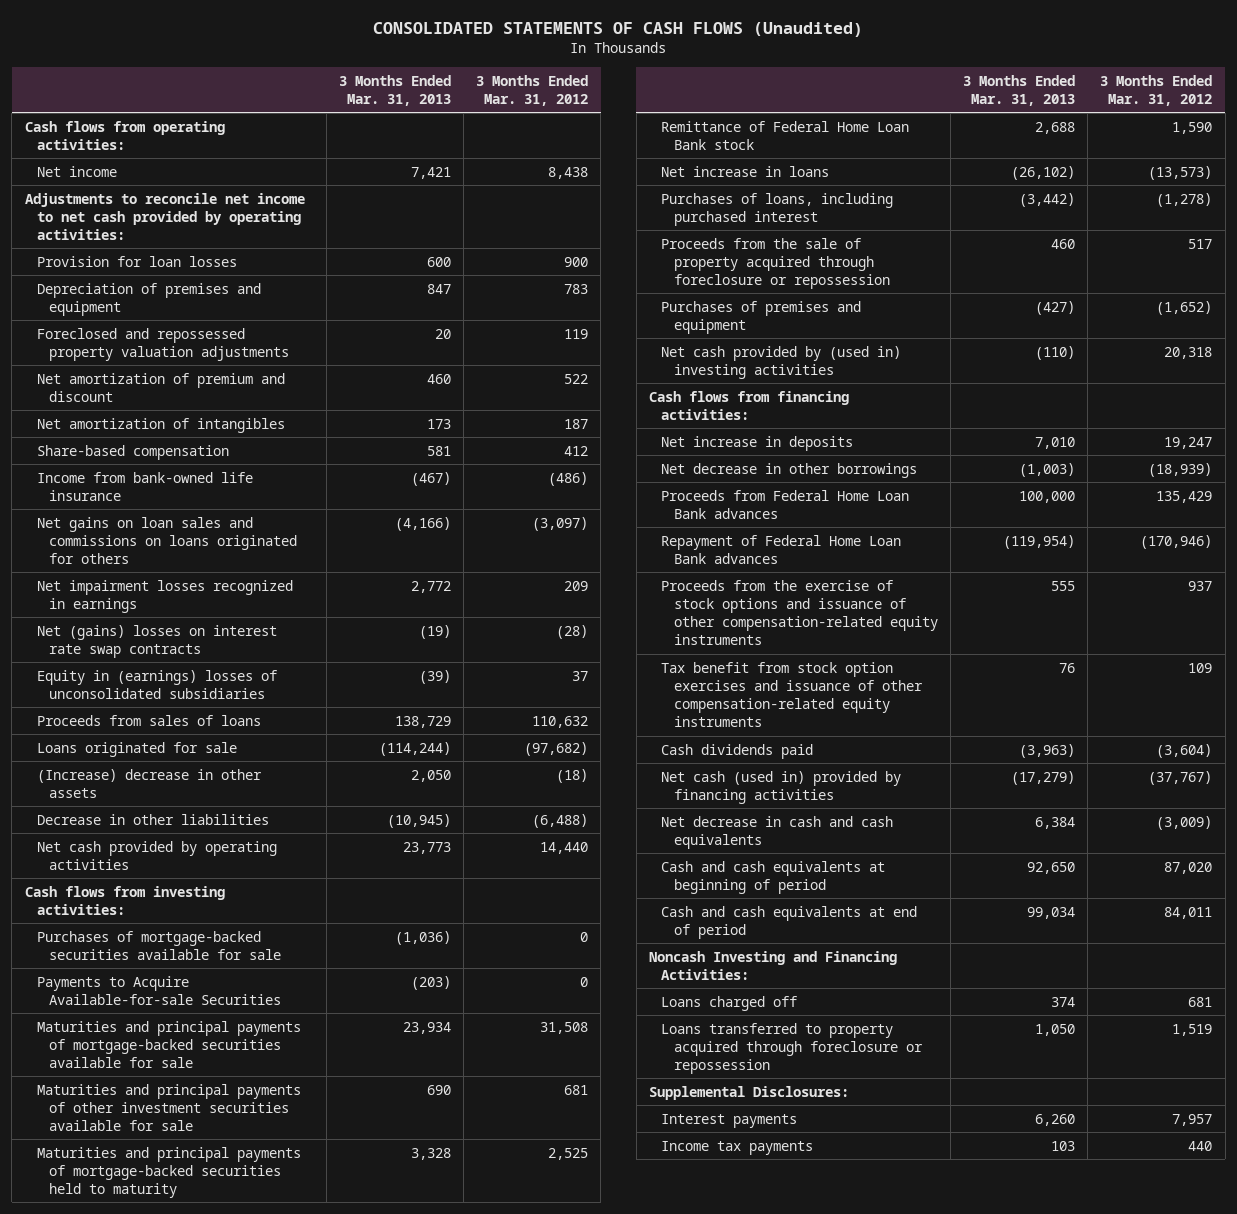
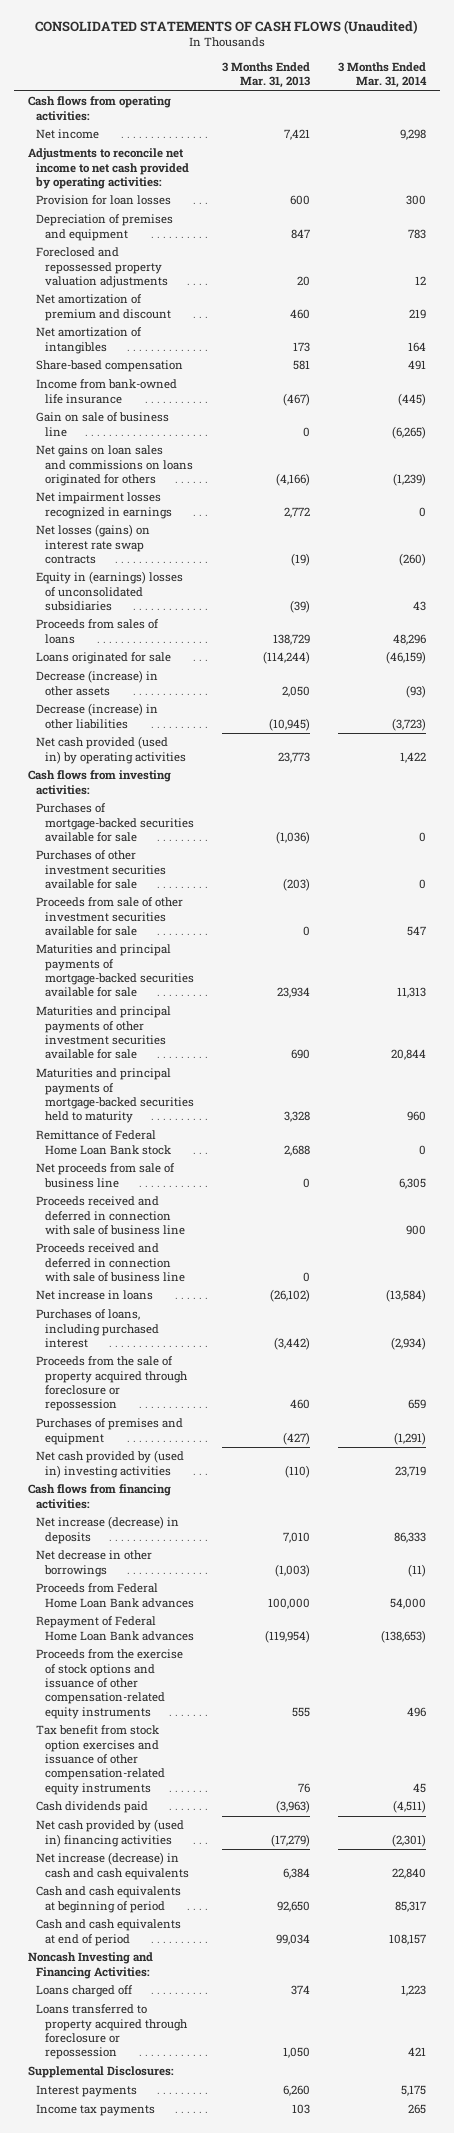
[476,74,589,106] 3 Months Ended Mar. 31, 2012 -> none
none -> [338,62,428,89] 3 Months Ended Mar. 31, 2014
none -> [36,412,170,437] Gain on sale of business line
[37,624,278,658] Net (gains) losses on interest rate swap contracts -> [36,524,151,564] Net losses (gains) on interest rate swap contracts
[37,768,263,798] (Increase) decrease in other assets -> [36,670,159,696] Decrease (increase) in other assets
[37,813,270,825] Decrease in other liabilities -> [36,703,159,729] Decrease (increase) in other liabilities
[37,840,278,870] Net cash provided by operating activities -> [36,736,187,764] Net cash provided (used in) by operating activities
[37,975,282,1005] Payments to Acquire Available-for-sale Securities -> [36,850,167,889] Purchases of other investment securities available for sale
none -> [36,897,184,936] Proceeds from sale of other investment securities available for sale
none -> [36,1163,176,1188] Net proceeds from sale of business line
none -> [36,1196,186,1235] Proceeds received and deferred in connection with sale of business line
none -> [36,1243,186,1282] Proceeds received and deferred in connection with sale of business line
[661,435,854,451] Net increase in deposits -> [36,1516,180,1544] Net increase (decrease) in deposits
[661,770,902,804] Net cash (used in) provided by financing activities -> [36,1819,185,1847] Net cash provided by (used in) financing activities
[661,815,894,849] Net decrease in cash and cash equivalents -> [36,1852,190,1880] Net increase (decrease) in cash and cash equivalents

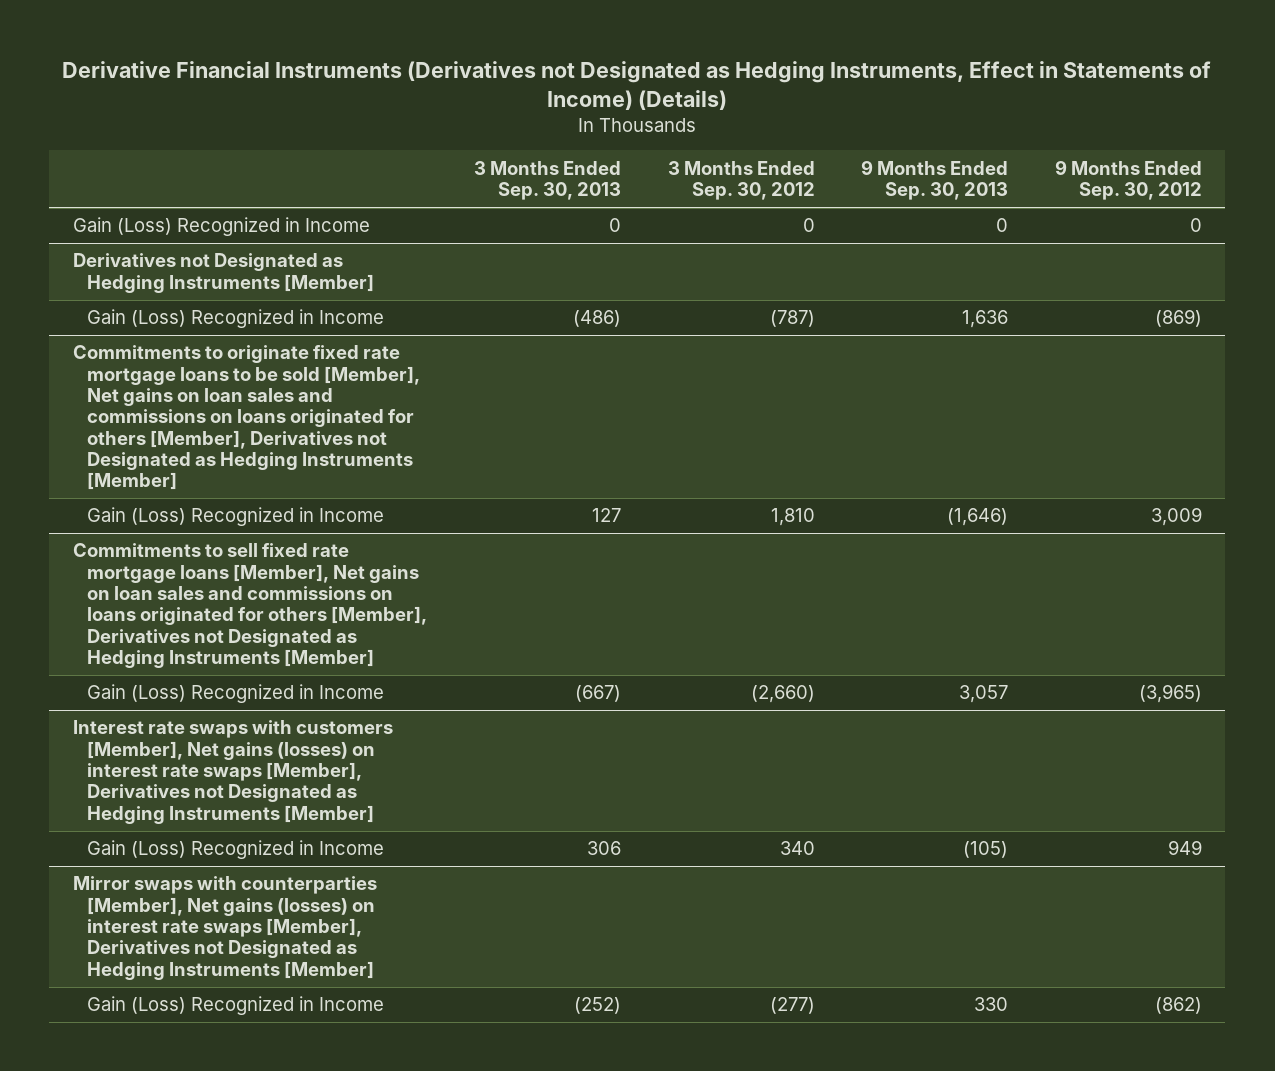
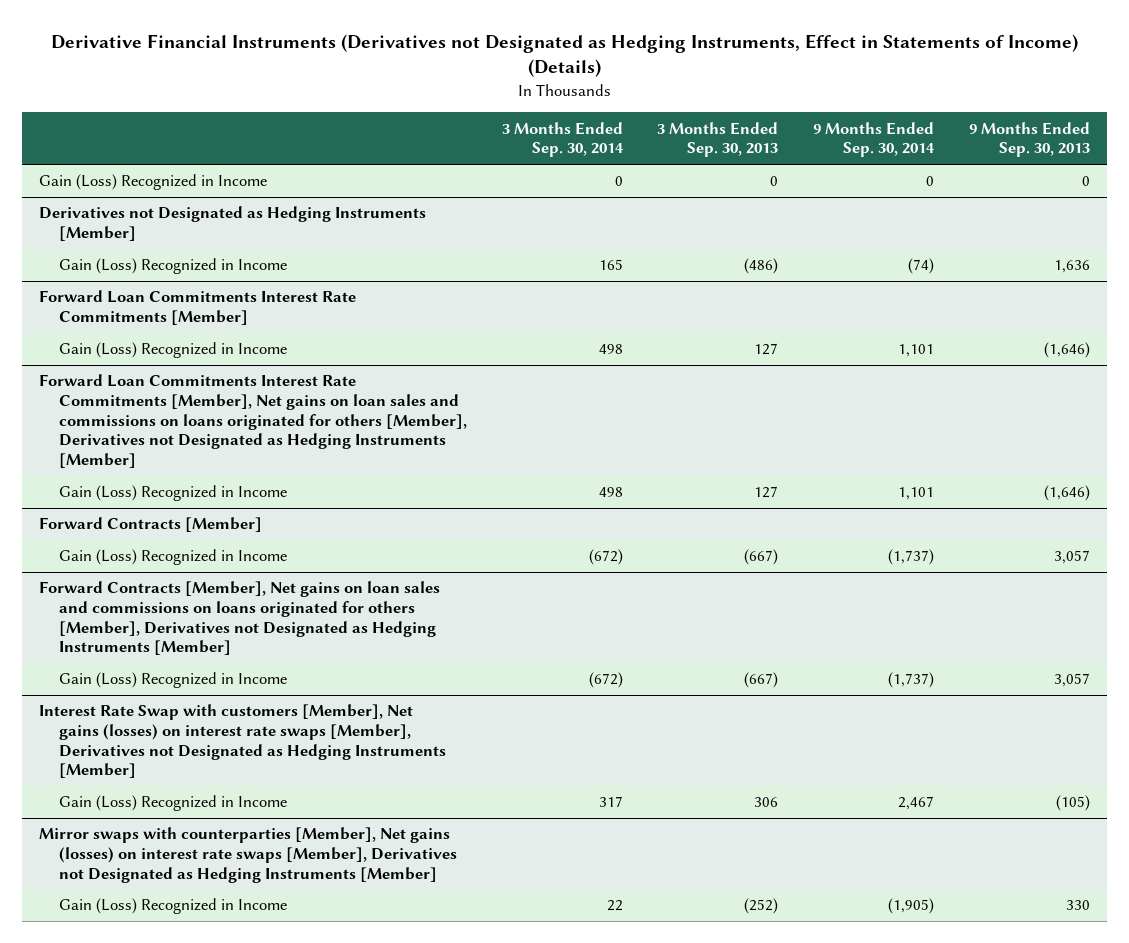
[667,160,815,201] 3 Months Ended Sep. 30, 2012 -> none
[1054,159,1202,201] 9 Months Ended Sep. 30, 2012 -> none
none -> [501,121,624,158] 3 Months Ended Sep. 30, 2014
none -> [813,121,936,158] 9 Months Ended Sep. 30, 2014
[72,345,421,491] Commitments to originate fixed rate mortgage loans to be sold [Member], Net gains on loan sales and commissions on loans originated for others [Member], Derivatives not Designated as Hedging Instruments [Member] -> none
none -> [39,290,357,326] Forward Loan Commitments Interest Rate Commitments [Member]
[72,543,428,669] Commitments to sell fixed rate mortgage loans [Member], Net gains on loan sales and commissions on loans originated for others [Member], Derivatives not Designated as Hedging Instruments [Member] -> [39,374,468,468] Forward Loan Commitments Interest Rate Commitments [Member], Net gains on loan sales and commissions on loans originated for others [Member], Derivatives not Designated as Hedging Instruments [Member]
none -> [59,485,288,502] Gain (Loss) Recognized in Income
none -> [39,517,263,533] Forward Contracts [Member]
none -> [39,581,441,656] Forward Contracts [Member], Net gains on loan sales and commissions on loans originated for others [Member], Derivatives not Designated as Hedging Instruments [Member]
none -> [59,672,288,689] Gain (Loss) Recognized in Income
[72,720,393,824] Interest rate swaps with customers [Member], Net gains (losses) on interest rate swaps [Member], Derivatives not Designated as Hedging Instruments [Member] -> [39,704,447,779] Interest Rate Swap with customers [Member], Net gains (losses) on interest rate swaps [Member], Derivatives not Designated as Hedging Instruments [Member]

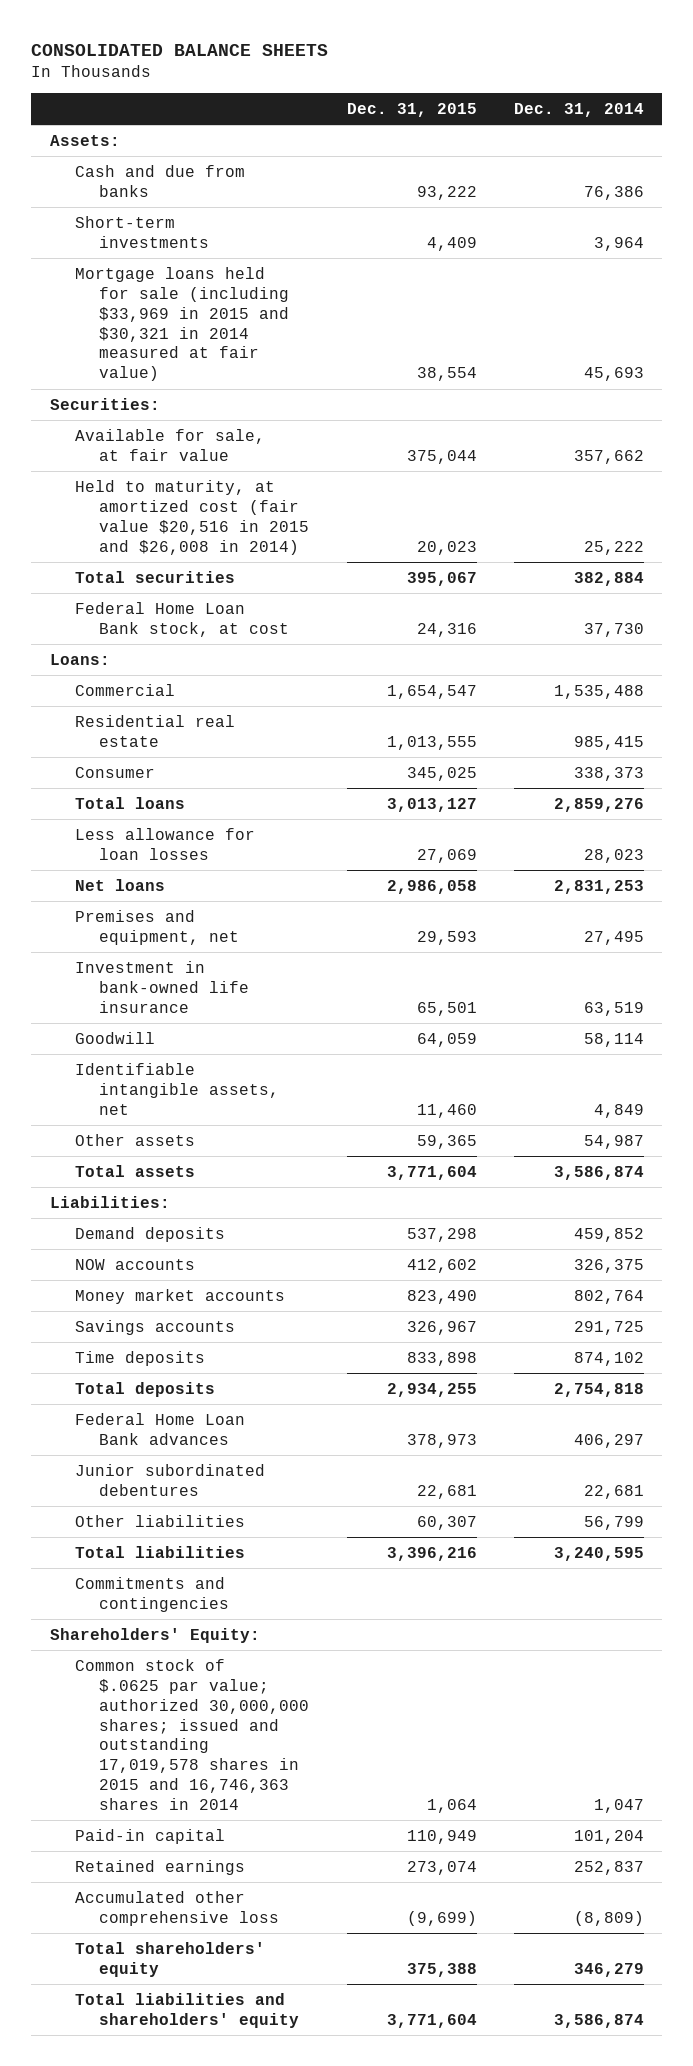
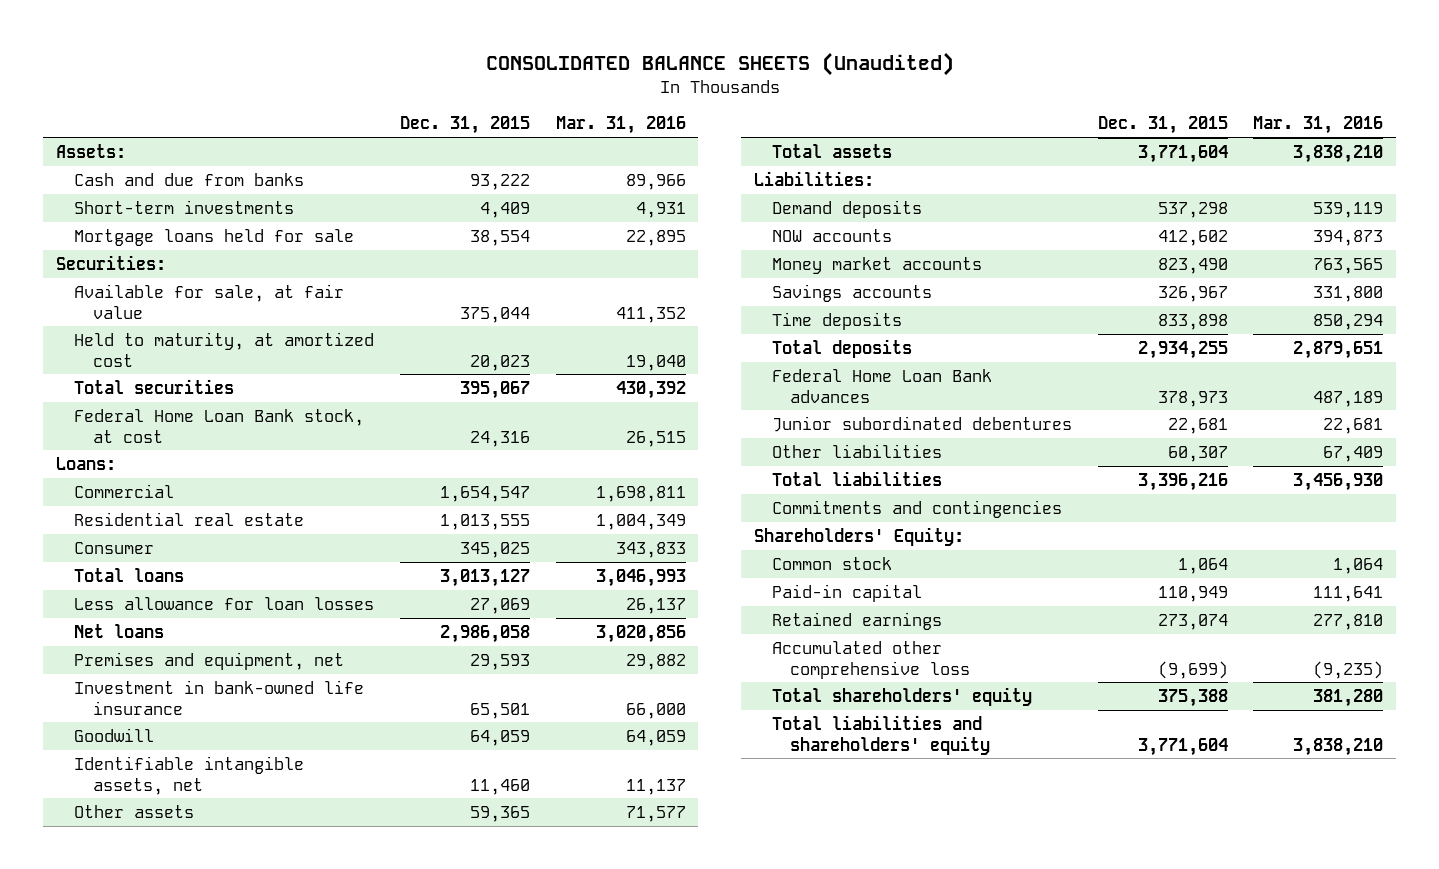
[31,43,329,56] CONSOLIDATED BALANCE SHEETS -> [485,51,954,76] CONSOLIDATED BALANCE SHEETS (Unaudited)
[513,102,644,117] Dec. 31, 2014 -> none
none -> [555,116,686,135] Mar. 31, 2016
[74,266,290,382] Mortgage loans held for sale (including $33,969 in 2015 and $30,321 in 2014 measured at fair value) -> [74,228,355,246] Mortgage loans held for sale
[74,479,310,555] Held to maturity, at amortized cost (fair value $20,516 in 2015 and $26,008 in 2014) -> [74,331,375,367] Held to maturity, at amortized cost
[74,1658,310,1810] Common stock of $.0625 par value; authorized 30,000,000 shares; issued and outstanding 17,019,578 shares in 2015 and 16,746,363 shares in 2014 -> [771,556,892,570] Common stock

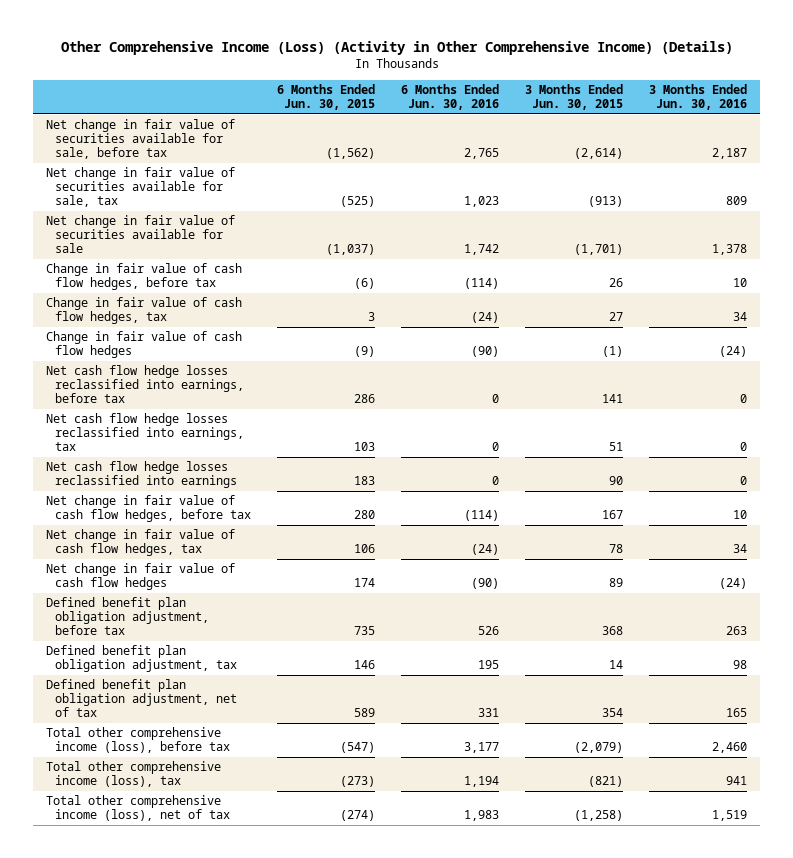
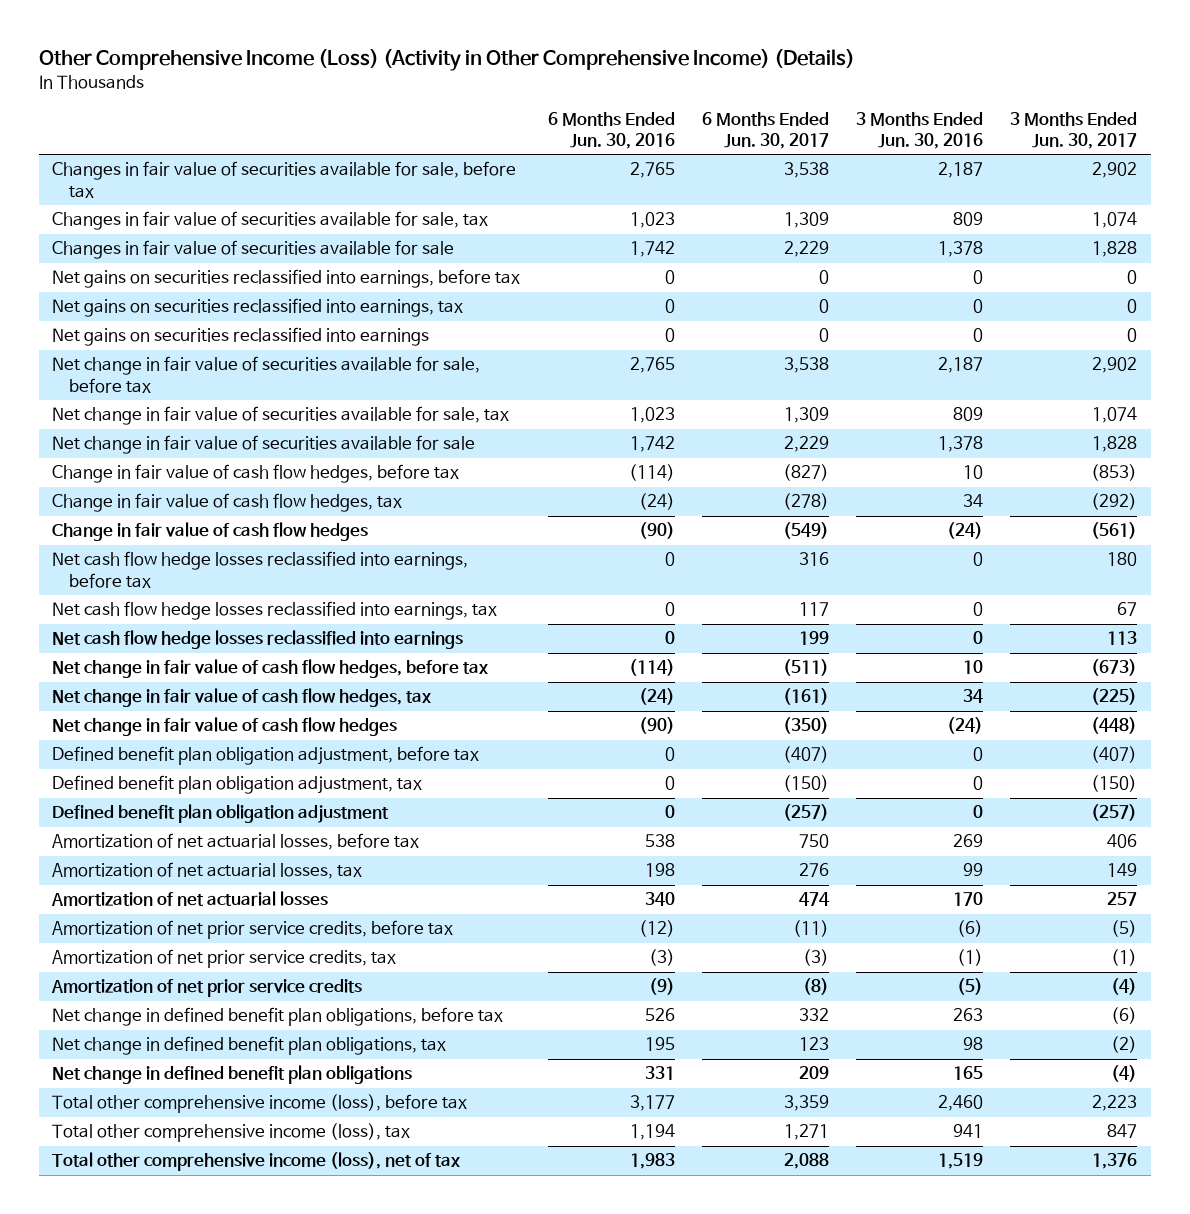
[277,84,376,111] 6 Months Ended Jun. 30, 2015 -> none
[525,84,624,111] 3 Months Ended Jun. 30, 2015 -> none
none -> [701,111,829,149] 6 Months Ended Jun. 30, 2017
none -> [1010,111,1138,149] 3 Months Ended Jun. 30, 2017
none -> [52,161,517,198] Changes in fair value of securities available for sale, before tax
none -> [52,211,489,231] Changes in fair value of securities available for sale, tax
none -> [52,240,455,260] Changes in fair value of securities available for sale
none -> [52,269,521,289] Net gains on securities reclassified into earnings, before tax
none -> [52,298,464,318] Net gains on securities reclassified into earnings, tax
none -> [52,327,430,347] Net gains on securities reclassified into earnings
[478,626,500,636] 526 -> [664,747,675,762] 0
[726,626,748,636] 263 -> [973,747,984,762] 0
[478,660,500,670] 195 -> [664,776,675,791] 0
[733,660,748,670] 98 -> [973,776,984,791] 0
none -> [52,804,390,824] Defined benefit plan obligation adjustment
none -> [52,833,420,851] Amortization of net actuarial losses, before tax
none -> [52,862,363,880] Amortization of net actuarial losses, tax
none -> [51,891,329,907] Amortization of net actuarial losses
none -> [52,920,454,940] Amortization of net prior service credits, before tax
none -> [52,949,397,969] Amortization of net prior service credits, tax
none -> [51,979,363,998] Amortization of net prior service credits
none -> [52,1007,504,1027] Net change in defined benefit plan obligations, before tax
none -> [52,1036,447,1056] Net change in defined benefit plan obligations, tax
[45,679,238,718] Defined benefit plan obligation adjustment, net of tax -> [52,1065,413,1085] Net change in defined benefit plan obligations

